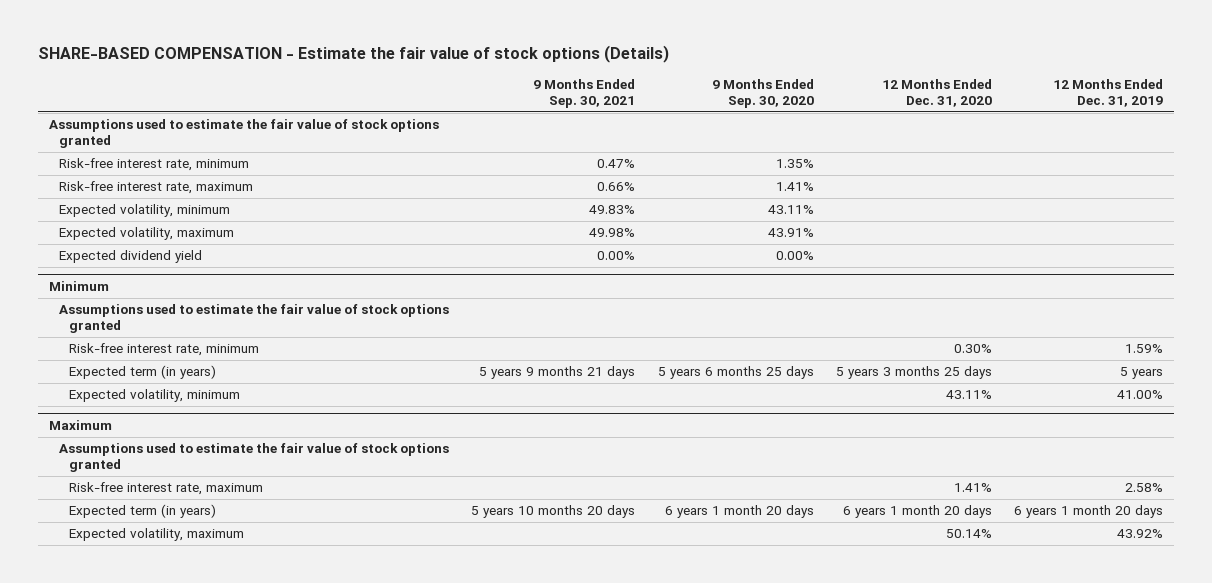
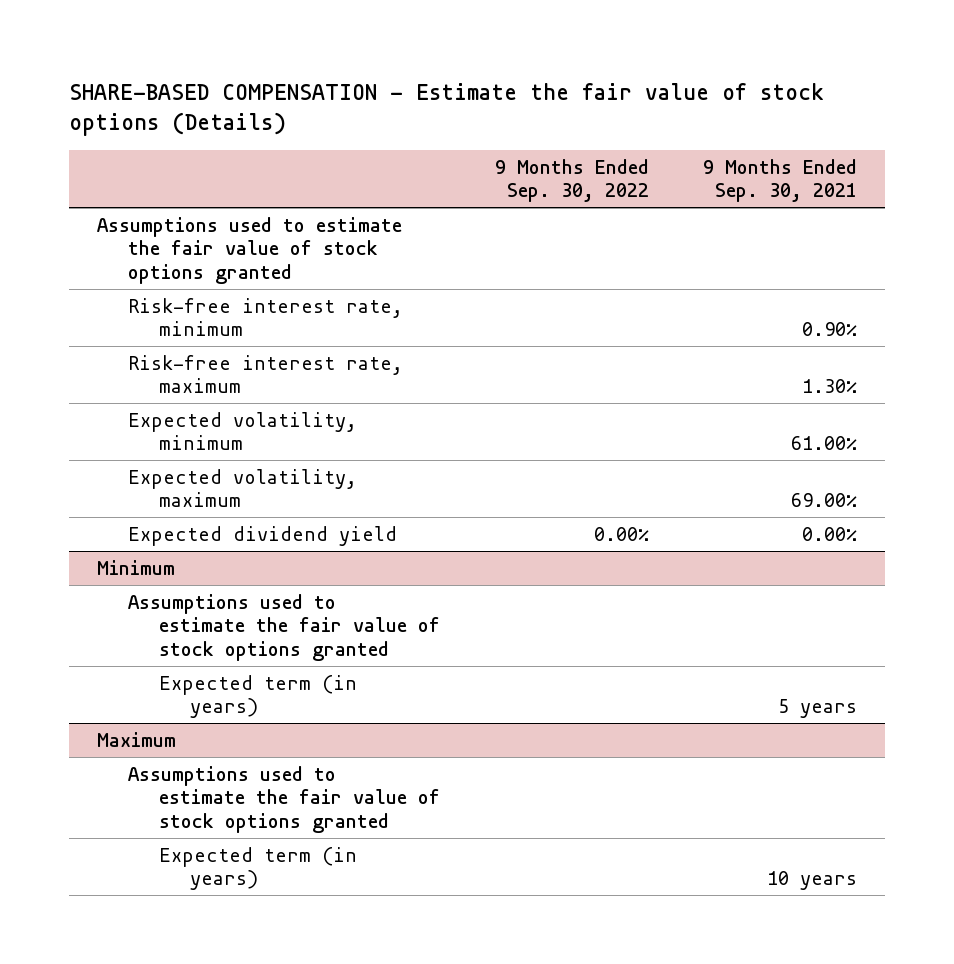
[711,79,814,109] 9 Months Ended Sep. 30, 2020 -> none
[881,79,992,108] 12 Months Ended Dec. 31, 2020 -> none
[1053,79,1164,108] 12 Months Ended Dec. 31, 2019 -> none
none -> [494,158,649,203] 9 Months Ended Sep. 30, 2022
[597,159,636,169] 0.47% -> [802,322,858,337] 0.90%
[597,182,636,192] 0.66% -> [802,379,858,394] 1.30%
[589,205,636,215] 49.83% -> [791,436,858,451] 61.00%
[589,228,636,238] 49.98% -> [791,493,858,508] 69.00%
[69,343,260,357] Risk-free interest rate, minimum -> none
[69,389,241,403] Expected volatility, minimum -> none
[479,366,636,380] 5 years 9 months 21 days -> [778,699,858,719] 5 years
[69,482,264,496] Risk-free interest rate, maximum -> none
[69,528,245,542] Expected volatility, maximum -> none
[471,505,636,519] 5 years 10 months 20 days -> [767,871,858,891] 10 years

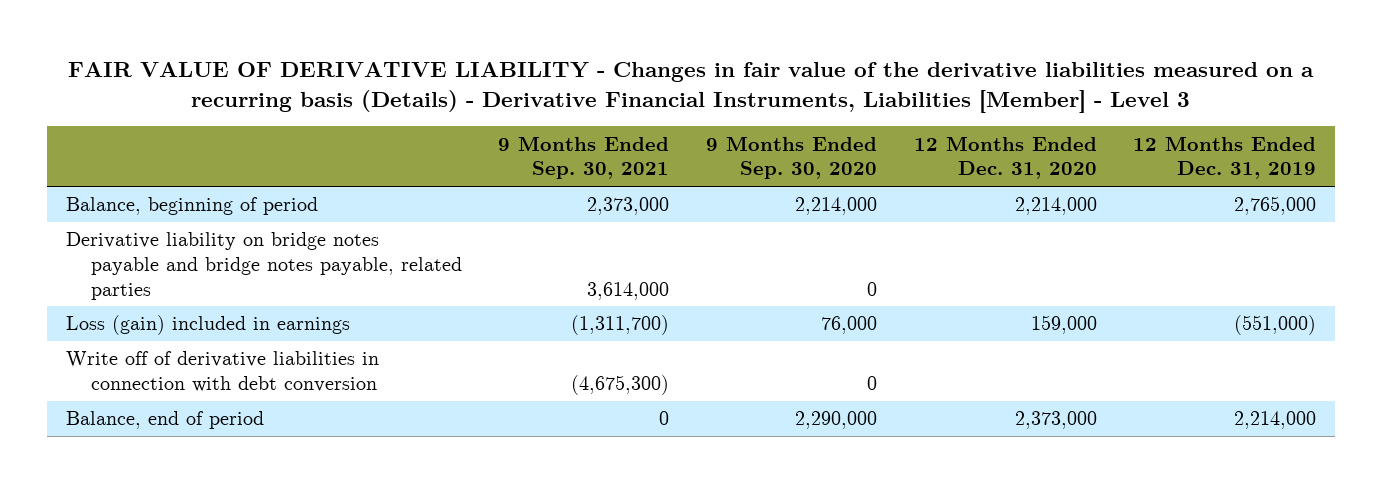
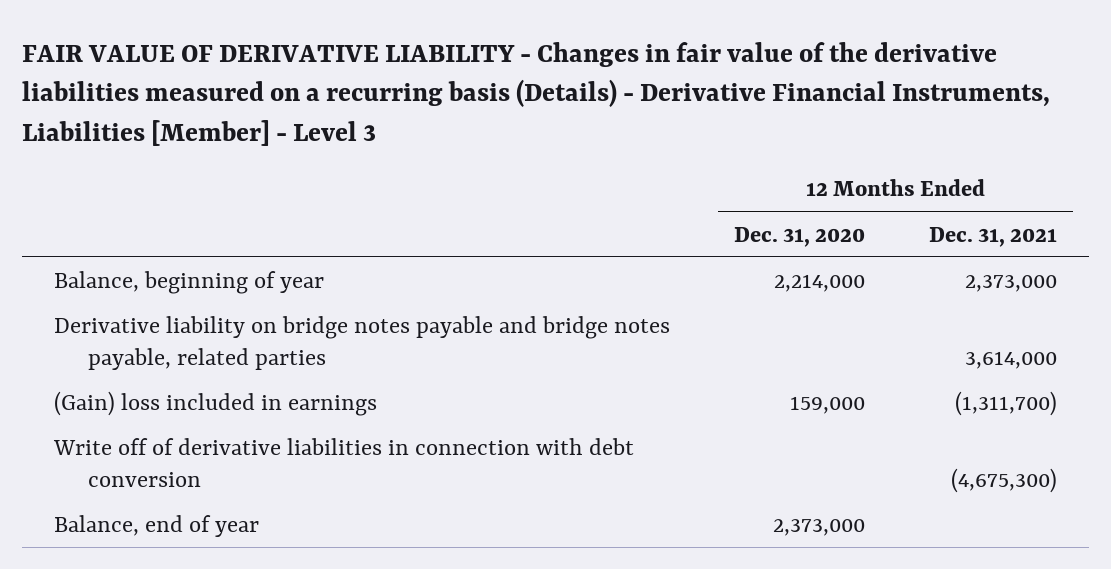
[498,135,670,180] 9 Months Ended Sep. 30, 2021 -> none
[705,135,877,180] 9 Months Ended Sep. 30, 2020 -> none
[1133,135,1317,180] 12 Months Ended Dec. 31, 2019 -> none
none -> [929,226,1058,247] Dec. 31, 2021
[65,197,318,216] Balance, beginning of period -> [53,270,324,294] Balance, beginning of year
[65,315,350,336] Loss (gain) included in earnings -> [53,390,377,416] (Gain) loss included in earnings
[65,411,264,430] Balance, end of period -> [53,514,259,537] Balance, end of year

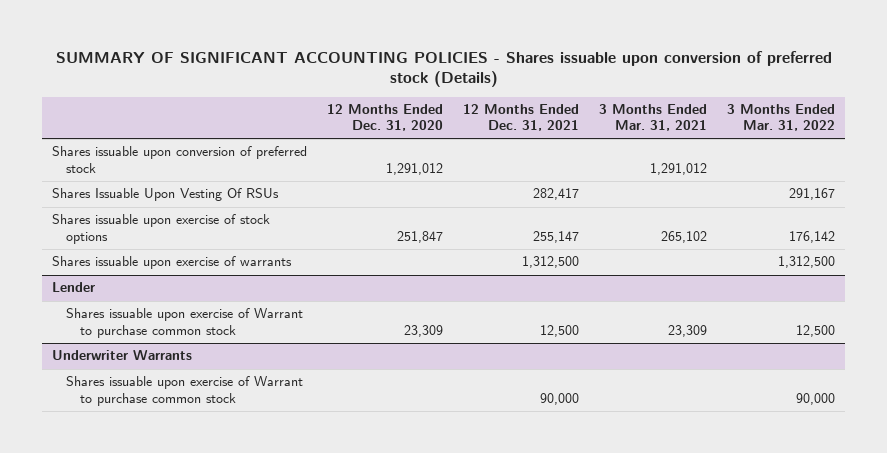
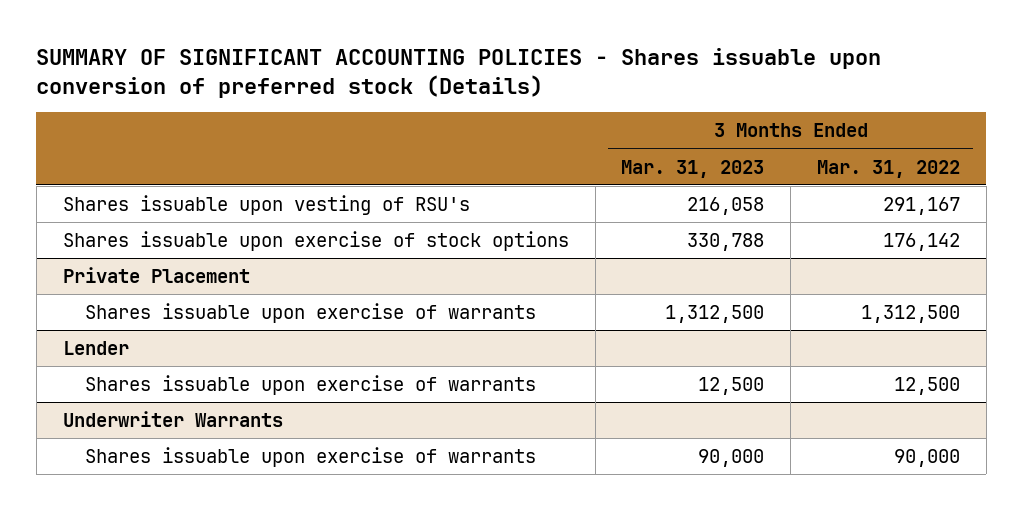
[327,104,444,132] 12 Months Ended Dec. 31, 2020 -> none
[463,104,580,132] 12 Months Ended Dec. 31, 2021 -> none
[599,104,708,132] 3 Months Ended Mar. 31, 2021 -> none
none -> [621,159,765,178] Mar. 31, 2023
[51,146,307,173] Shares issuable upon conversion of preferred stock -> none
[51,188,279,202] Shares Issuable Upon Vesting Of RSUs -> [62,194,470,215] Shares issuable upon vesting of RSU's
none -> [62,266,250,283] Private Placement
[66,308,304,338] Shares issuable upon exercise of Warrant to purchase common stock -> [84,374,536,395] Shares issuable upon exercise of warrants
[66,376,304,406] Shares issuable upon exercise of Warrant to purchase common stock -> [84,446,536,467] Shares issuable upon exercise of warrants

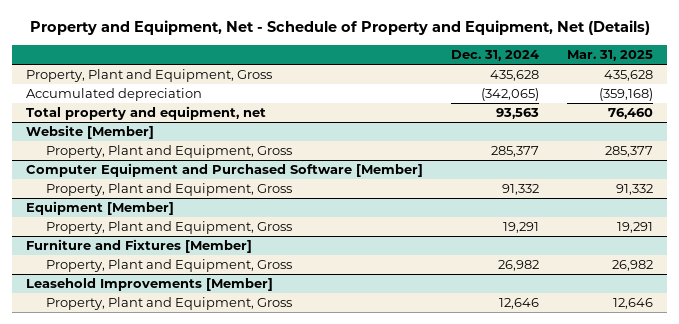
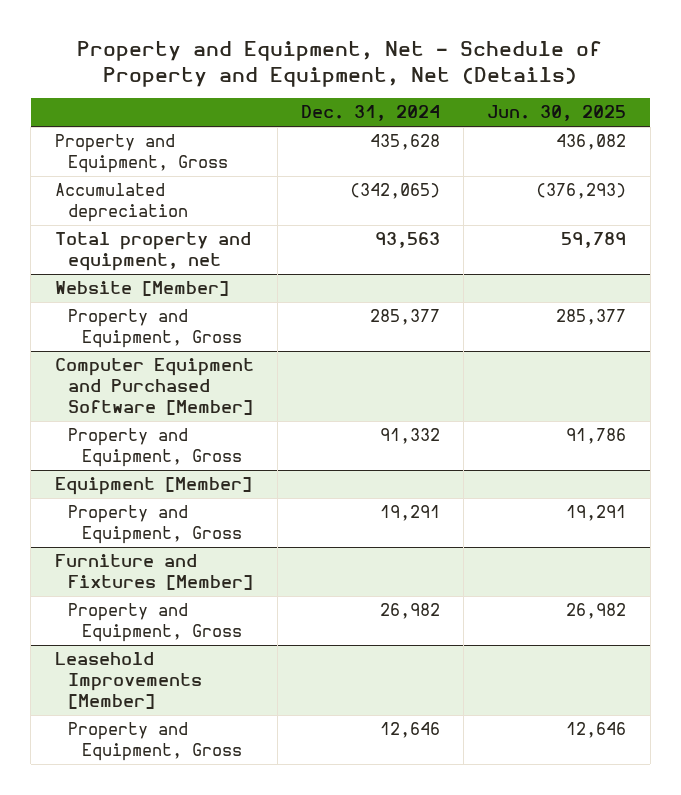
[567,50,654,62] Mar. 31, 2025 -> none
none -> [487,105,627,122] Jun. 30, 2025
[26,69,273,83] Property, Plant and Equipment, Gross -> [54,134,229,174] Property and Equipment, Gross
[45,145,292,159] Property, Plant and Equipment, Gross -> [68,309,243,349] Property and Equipment, Gross
[45,183,292,197] Property, Plant and Equipment, Gross -> [68,428,243,468] Property and Equipment, Gross
[45,221,292,235] Property, Plant and Equipment, Gross -> [68,505,243,545] Property and Equipment, Gross
[45,259,292,273] Property, Plant and Equipment, Gross -> [68,603,243,643] Property and Equipment, Gross
[45,297,292,311] Property, Plant and Equipment, Gross -> [68,722,243,762] Property and Equipment, Gross

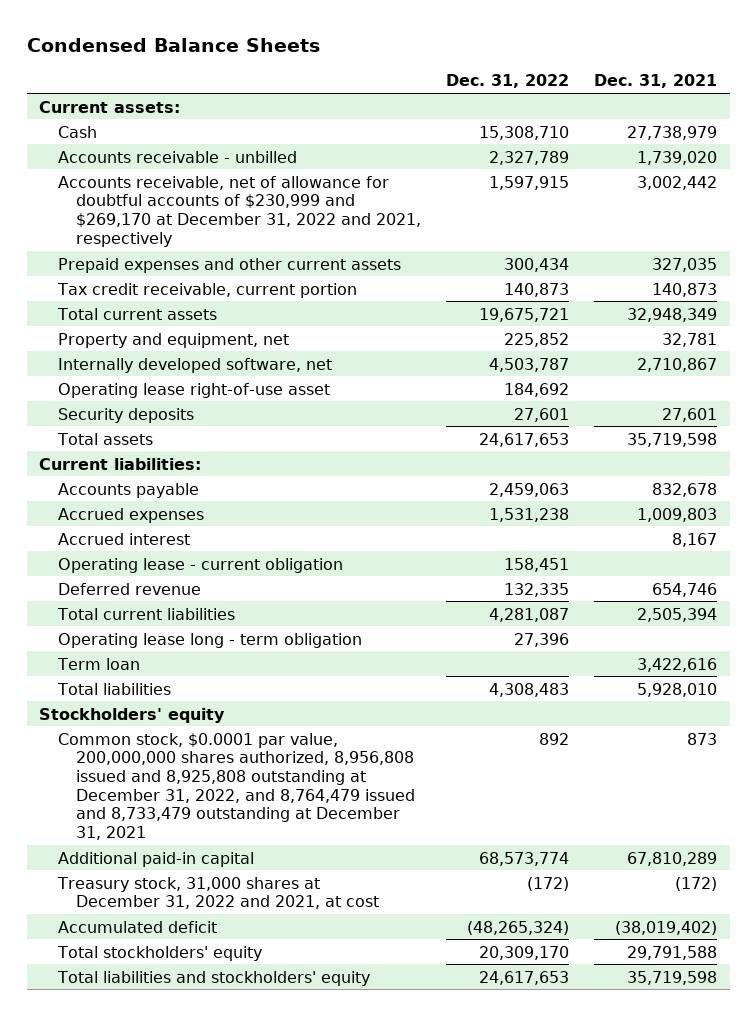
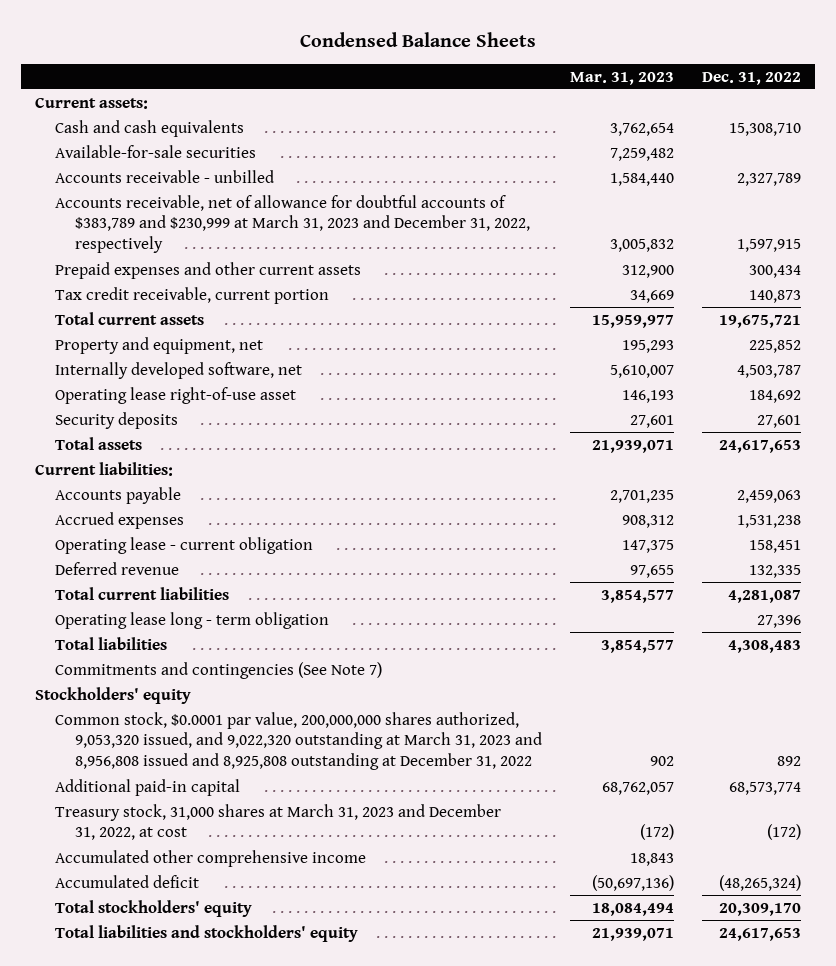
[594,74,718,89] Dec. 31, 2021 -> none
none -> [570,71,675,85] Mar. 31, 2023
[57,125,97,138] Cash -> [54,119,244,137] Cash and cash equivalents
none -> [54,144,256,158] Available-for-sale securities
[57,175,422,247] Accounts receivable, net of allowance for doubtful accounts of $230,999 and $269,170 at December 31, 2022 and 2021, respectively -> [54,194,531,254] Accounts receivable, net of allowance for doubtful accounts of $383,789 and $230,999 at March 31, 2023 and December 31, 2022, respectively
[57,532,190,545] Accrued interest -> none
[56,657,140,670] Term loan -> none
none -> [54,661,382,679] Commitments and contingencies (See Note 7)
[57,732,416,841] Common stock, $0.0001 par value, 200,000,000 shares authorized, 8,956,808 issued and 8,925,808 outstanding at December 31, 2022, and 8,764,479 issued and 8,733,479 outstanding at December 31, 2021 -> [54,711,543,771] Common stock, $0.0001 par value, 200,000,000 shares authorized, 9,053,320 issued, and 9,022,320 outstanding at March 31, 2023 and 8,956,808 issued and 8,925,808 outstanding at December 31, 2022
[56,876,380,910] Treasury stock, 31,000 shares at December 31, 2022 and 2021, at cost -> [54,803,501,841] Treasury stock, 31,000 shares at March 31, 2023 and December 31, 2022, at cost
none -> [54,849,366,867] Accumulated other comprehensive income

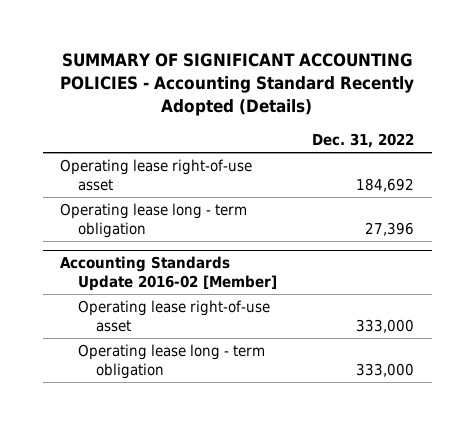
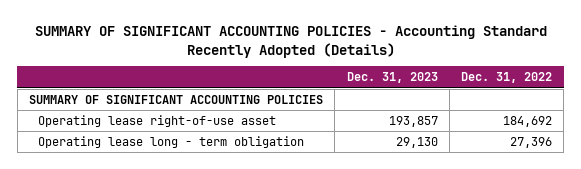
none -> [346,72,438,84] Dec. 31, 2023
none -> [29,94,324,104] SUMMARY OF SIGNIFICANT ACCOUNTING POLICIES
[60,256,278,291] Accounting Standards Update 2016-02 [Member] -> none
[78,300,271,332] Operating lease right-of-use asset -> none
[78,344,266,379] Operating lease long - term obligation -> none

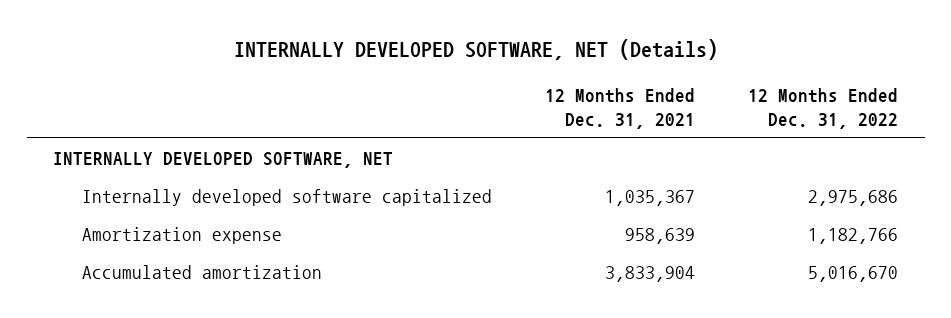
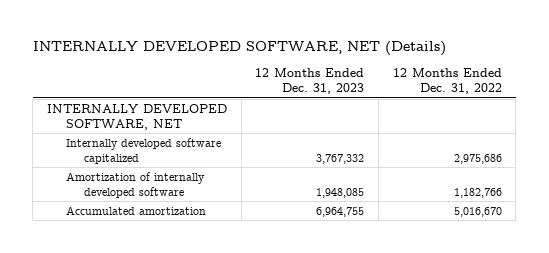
[545,87,696,129] 12 Months Ended Dec. 31, 2021 -> none
none -> [255,68,365,94] 12 Months Ended Dec. 31, 2023
[82,227,283,245] Amortization expense -> [65,171,205,198] Amortization of internally developed software

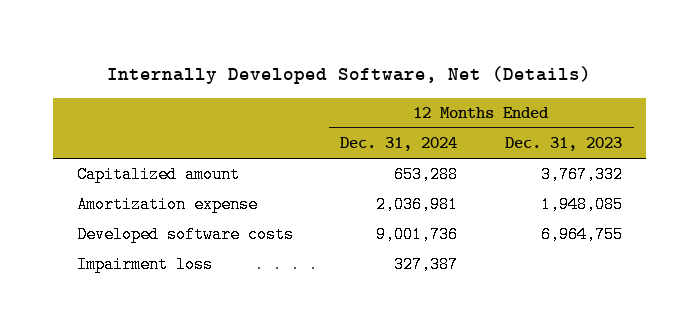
[32,41,446,57] INTERNALLY DEVELOPED SOFTWARE, NET (Details) -> [107,66,592,85] Internally Developed Software, Net (Details)
[392,68,502,94] 12 Months Ended Dec. 31, 2022 -> none
none -> [340,137,458,152] Dec. 31, 2024
[47,103,228,130] INTERNALLY DEVELOPED SOFTWARE, NET -> none
[65,137,221,164] Internally developed software capitalized -> [76,166,240,184] Capitalized amount
[65,171,205,198] Amortization of internally developed software -> [76,196,258,214] Amortization expense
[65,205,206,215] Accumulated amortization -> [76,226,294,244] Developed software costs
none -> [76,256,213,274] Impairment loss

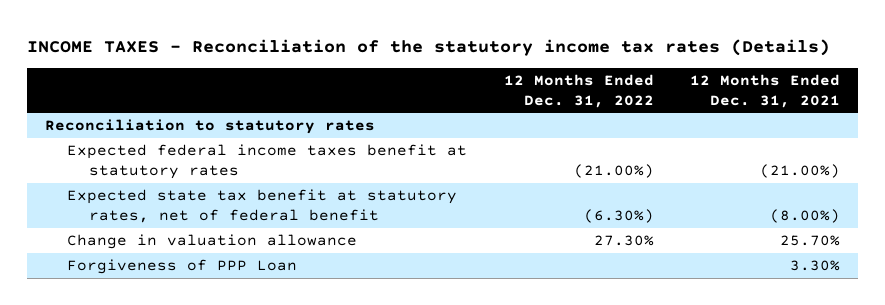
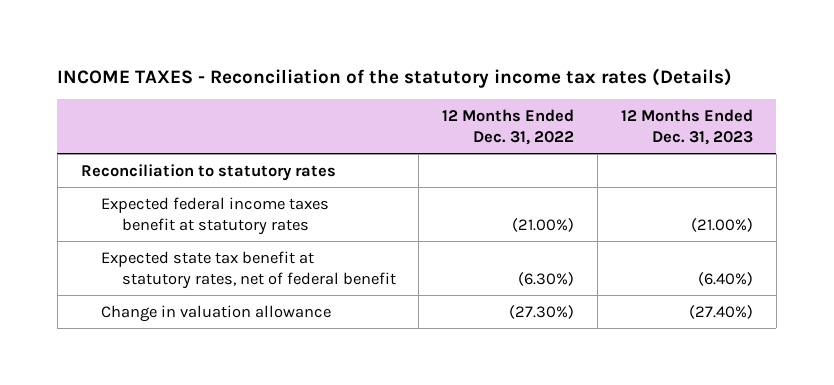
[690,73,841,108] 12 Months Ended Dec. 31, 2021 -> none
none -> [621,108,754,145] 12 Months Ended Dec. 31, 2023
[66,259,297,275] Forgiveness of PPP Loan -> none
[593,235,654,247] 27.30% -> [509,304,575,319] (27.30%)

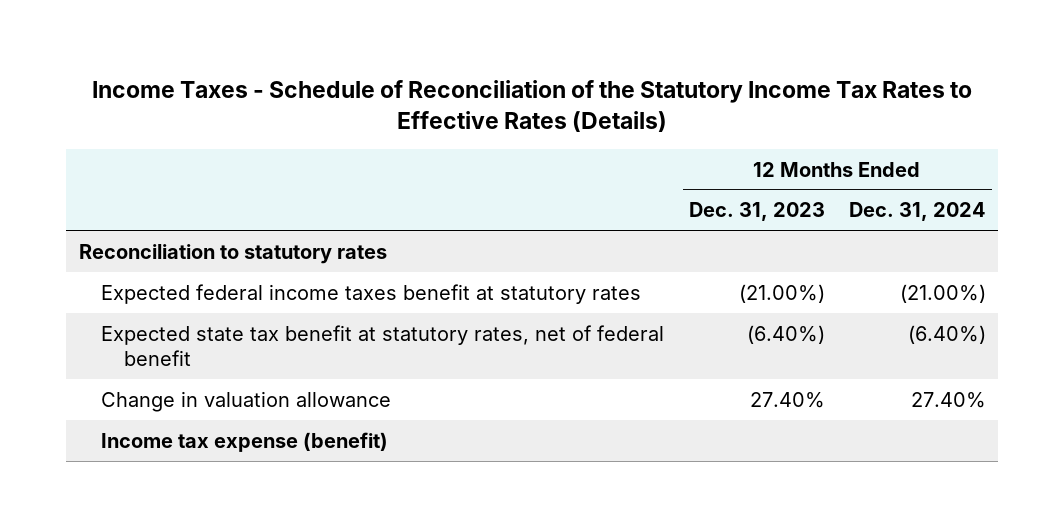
[57,67,733,88] INCOME TAXES - Reconciliation of the statutory income tax rates (Details) -> [92,79,973,132] Income Taxes - Schedule of Reconciliation of the Statutory Income Tax Rates to Effective Rates (Details)
[442,108,575,145] 12 Months Ended Dec. 31, 2022 -> none
none -> [848,202,986,222] Dec. 31, 2024
[689,304,754,319] (27.40%) -> [749,391,825,408] 27.40%
none -> [101,431,389,452] Income tax expense (benefit)

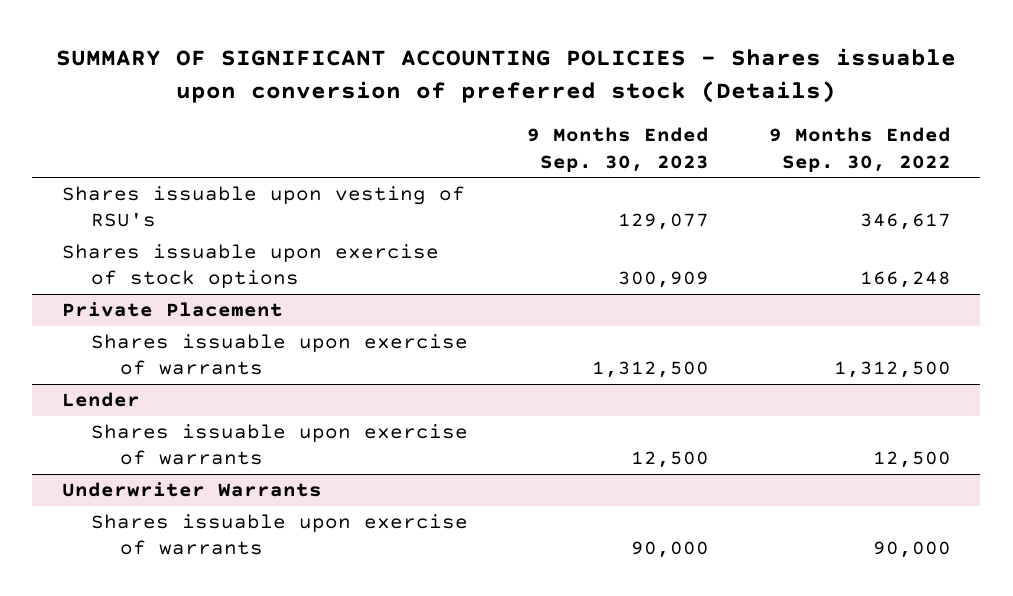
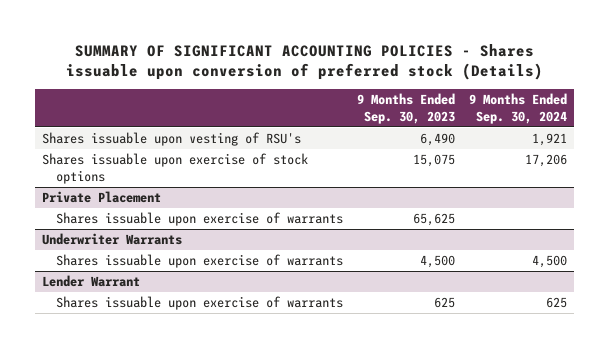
[768,127,951,172] 9 Months Ended Sep. 30, 2022 -> none
none -> [469,92,568,124] 9 Months Ended Sep. 30, 2024
[618,213,710,231] 129,077 -> [420,133,456,147] 6,490
[618,271,710,289] 300,909 -> [413,154,456,168] 15,075
[62,392,141,408] Lender -> none
[90,424,468,466] Shares issuable upon exercise of warrants -> none
[592,361,710,379] 1,312,500 -> [413,213,456,227] 65,625
[631,541,710,559] 90,000 -> [420,255,456,269] 4,500
none -> [42,275,141,288] Lender Warrant
none -> [56,296,344,311] Shares issuable upon exercise of warrants

